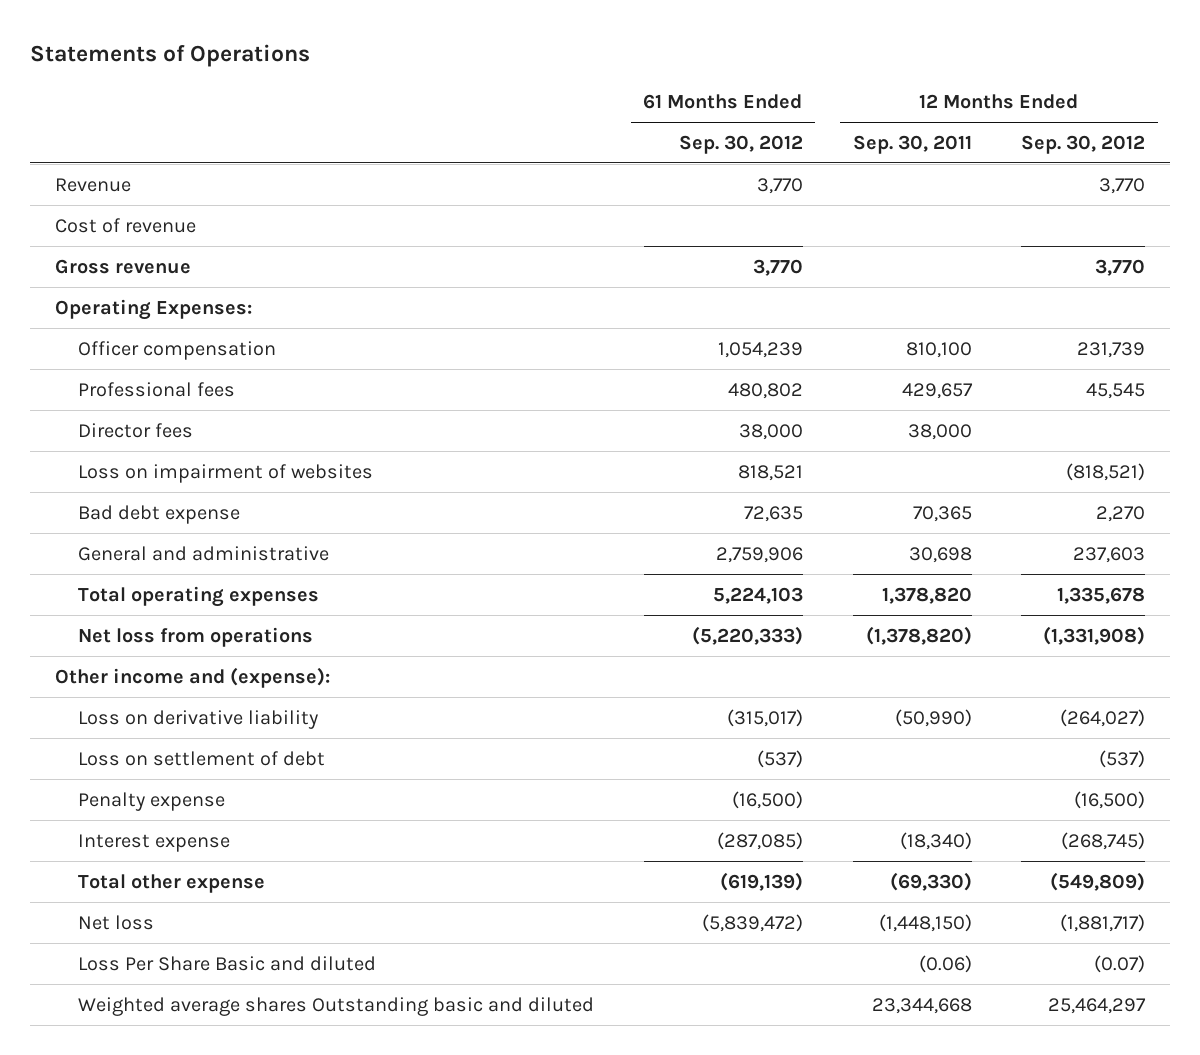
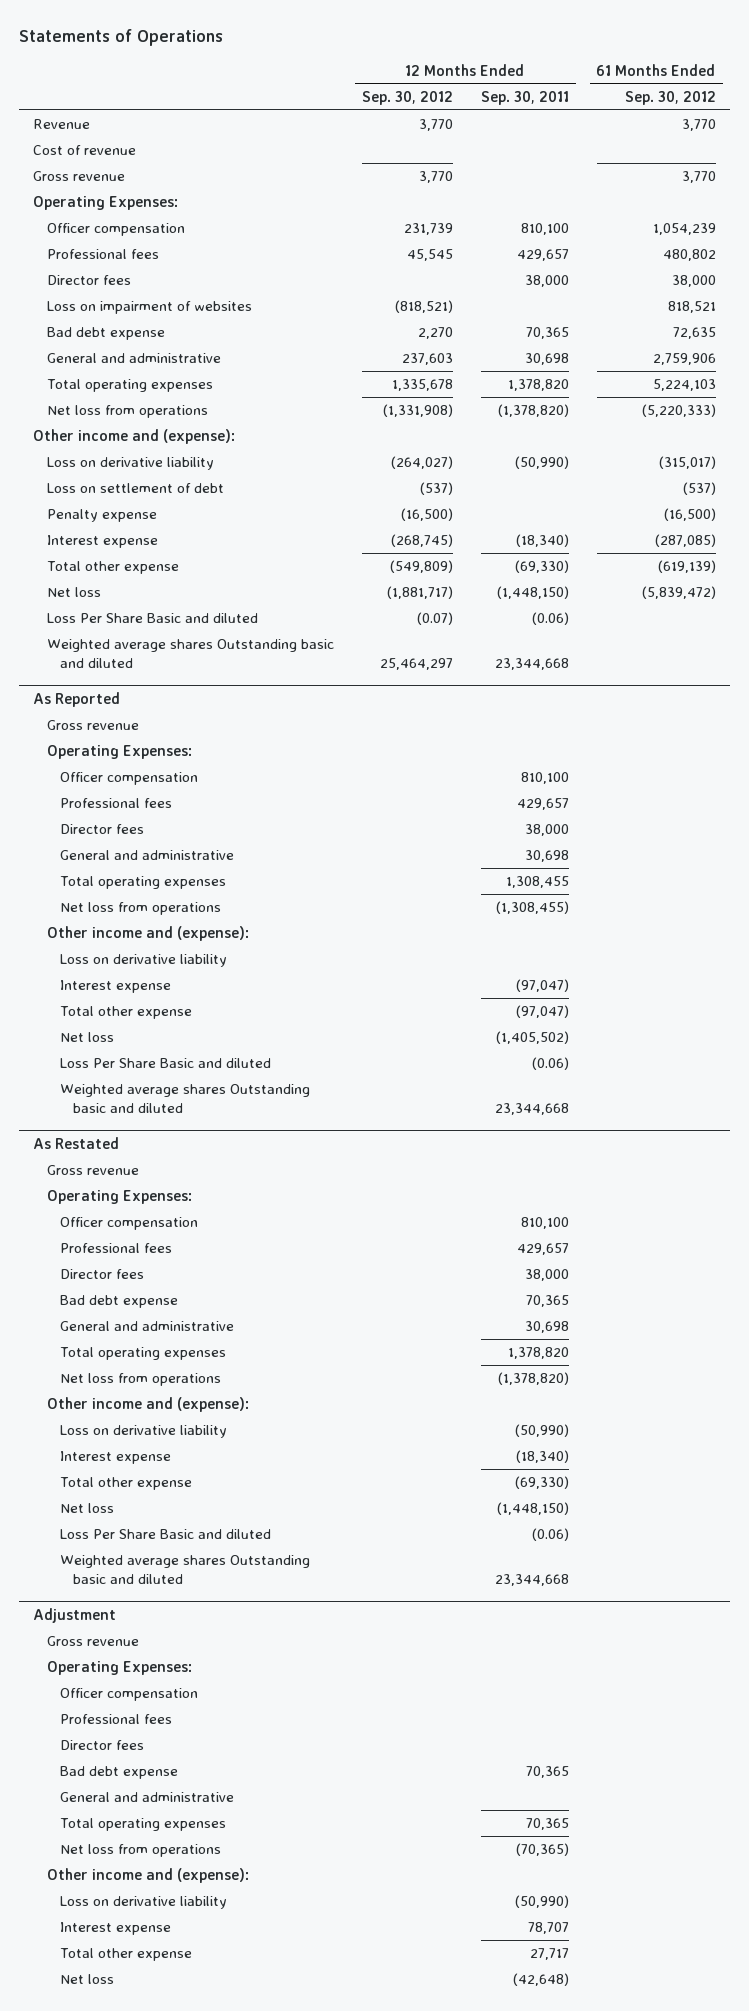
none -> [33,691,121,707] As Reported
none -> [46,720,139,731] Gross revenue
none -> [46,745,192,760] Operating Expenses:
none -> [59,772,198,786] Officer compensation
none -> [59,798,172,809] Professional fees
none -> [59,824,144,835] Director fees
none -> [59,850,234,861] General and administrative
none -> [59,876,226,890] Total operating expenses
none -> [59,902,221,916] Net loss from operations
none -> [46,926,249,942] Other income and (expense):
none -> [59,954,227,968] Loss on derivative liability
none -> [59,980,171,994] Interest expense
none -> [59,1006,192,1020] Total other expense
none -> [59,1032,114,1043] Net loss
none -> [59,1058,271,1069] Loss Per Share Basic and diluted
none -> [59,1084,310,1114] Weighted average shares Outstanding basic and diluted
none -> [33,1136,120,1149] As Restated
none -> [46,1165,139,1176] Gross revenue
none -> [46,1190,192,1205] Operating Expenses:
none -> [59,1217,198,1231] Officer compensation
none -> [59,1243,172,1254] Professional fees
none -> [59,1269,144,1280] Director fees
none -> [59,1295,178,1309] Bad debt expense
none -> [59,1321,234,1332] General and administrative
none -> [59,1347,226,1361] Total operating expenses
none -> [59,1373,221,1387] Net loss from operations
none -> [46,1397,249,1413] Other income and (expense):
none -> [59,1425,227,1439] Loss on derivative liability
none -> [59,1451,171,1465] Interest expense
none -> [59,1477,192,1491] Total other expense
none -> [59,1503,114,1514] Net loss
none -> [59,1529,271,1540] Loss Per Share Basic and diluted
none -> [59,1555,310,1585] Weighted average shares Outstanding basic and diluted
none -> [33,1607,117,1623] Adjustment
none -> [46,1636,139,1647] Gross revenue
none -> [46,1661,192,1676] Operating Expenses:
none -> [59,1688,198,1702] Officer compensation
none -> [59,1714,172,1725] Professional fees
none -> [59,1740,144,1751] Director fees
none -> [59,1766,178,1780] Bad debt expense
none -> [59,1792,234,1803] General and administrative
none -> [59,1818,226,1832] Total operating expenses
none -> [59,1844,221,1858] Net loss from operations
none -> [46,1868,249,1884] Other income and (expense):
none -> [59,1896,227,1910] Loss on derivative liability
none -> [59,1922,171,1936] Interest expense
none -> [59,1948,192,1962] Total other expense
none -> [59,1974,114,1985] Net loss

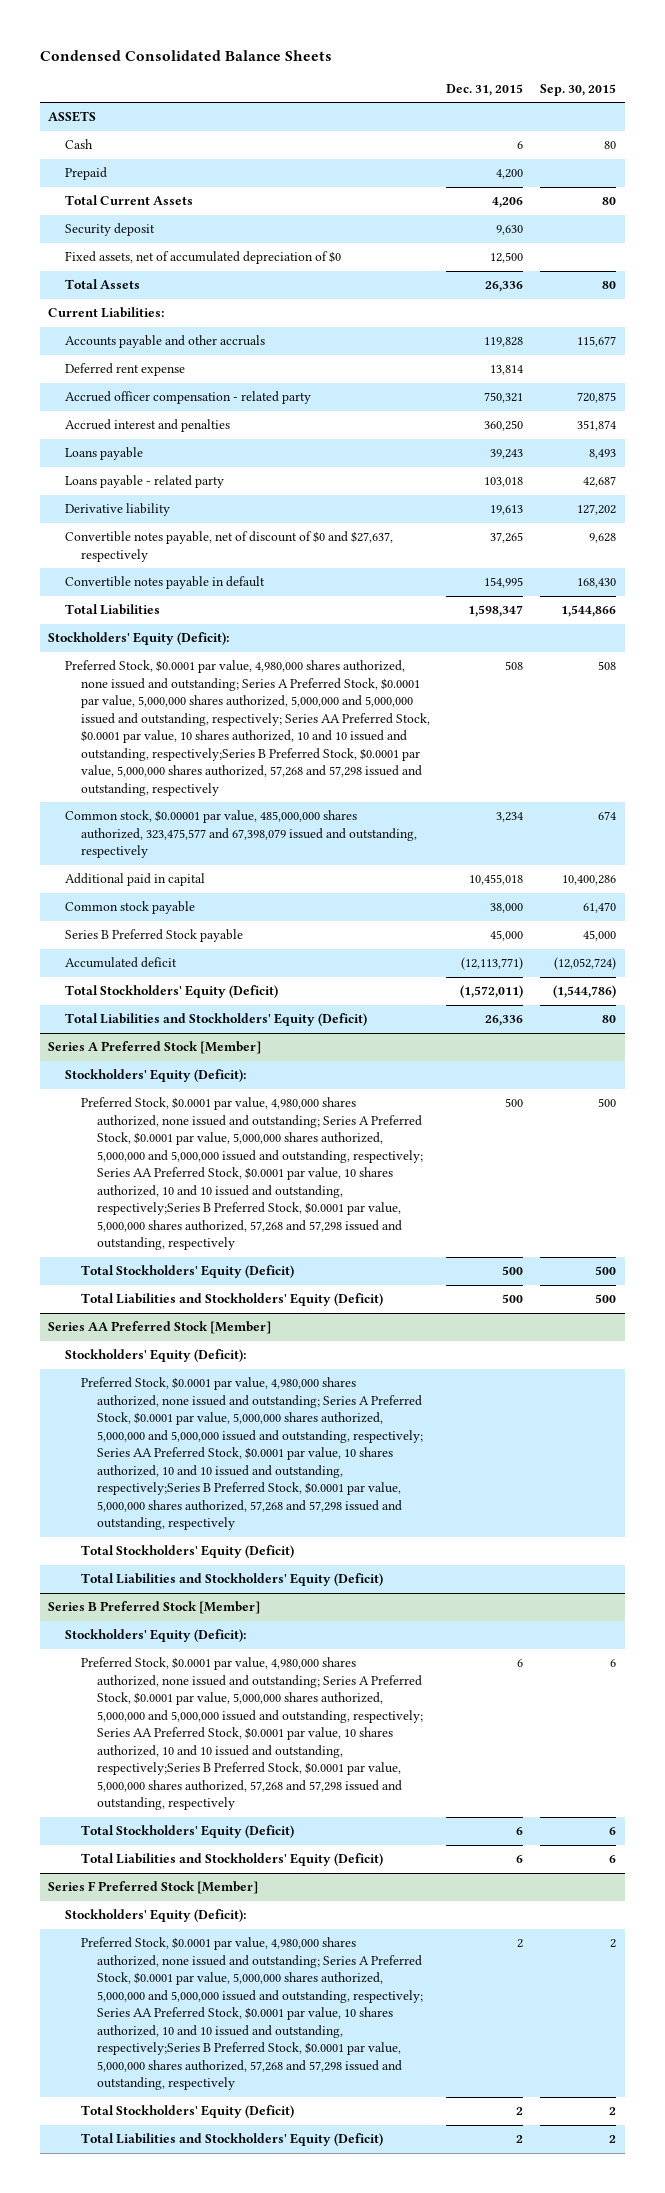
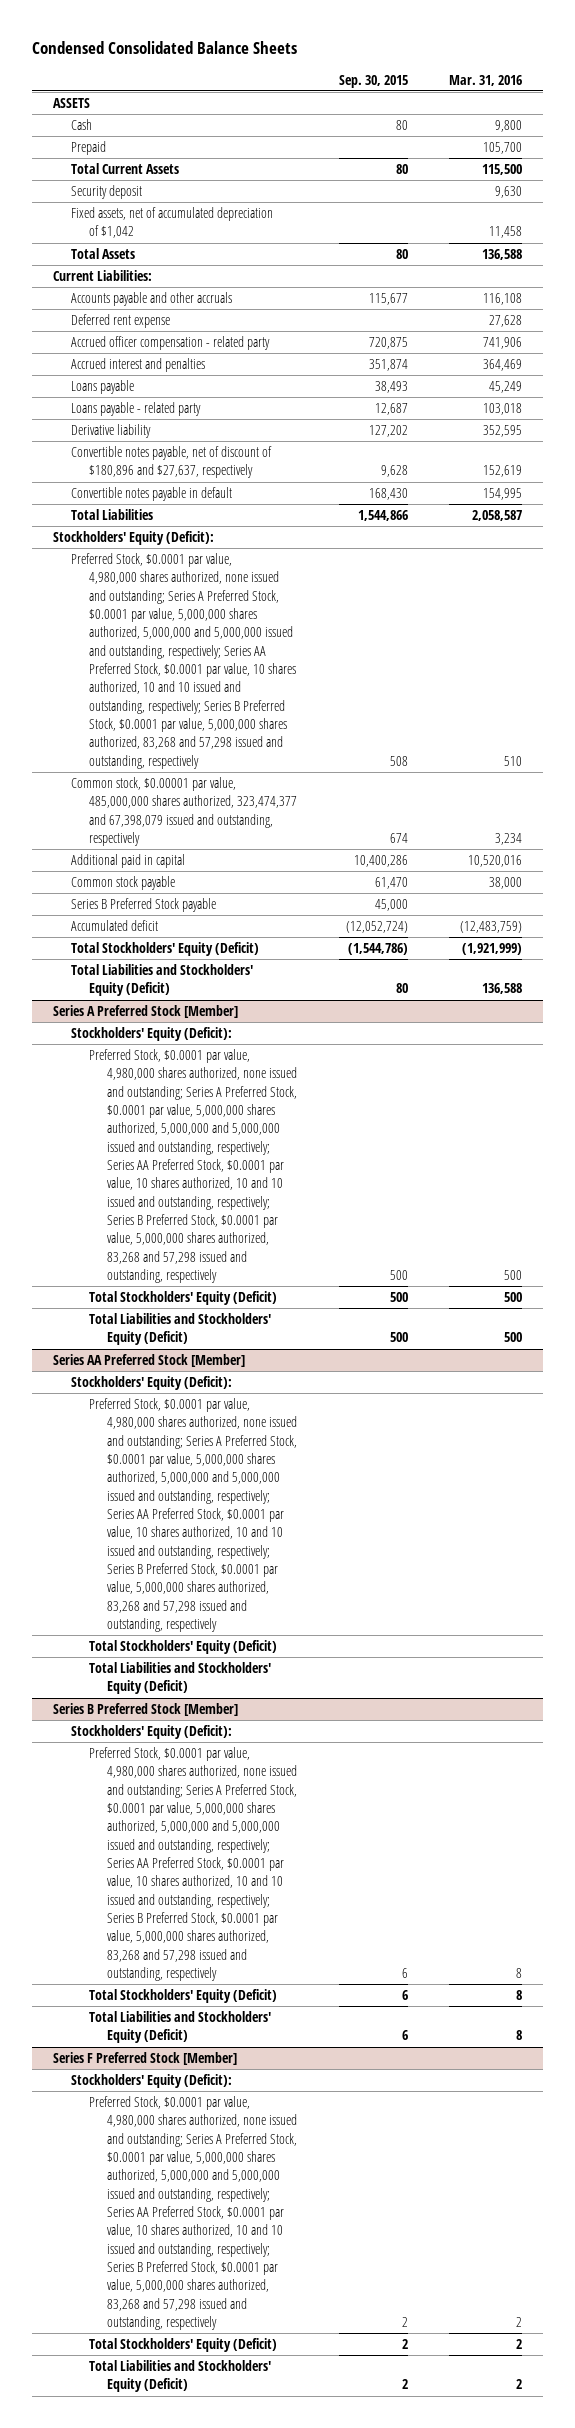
[446,84,524,97] Dec. 31, 2015 -> none
none -> [449,74,523,86] Mar. 31, 2016
[64,251,341,265] Fixed assets, net of accumulated depreciation of $0 -> [71,207,274,239] Fixed assets, net of accumulated depreciation of $1,042
[589,449,617,460] 8,493 -> [374,381,408,394] 38,493
[583,476,617,488] 42,687 -> [374,403,408,416] 12,687
[64,531,393,562] Convertible notes payable, net of discount of $0 and $27,637, respectively -> [71,446,273,479] Convertible notes payable, net of discount of $180,896 and $27,637, respectively
[64,660,430,796] Preferred Stock, $0.0001 par value, 4,980,000 shares authorized, none issued and outstanding; Series A Preferred Stock, $0.0001 par value, 5,000,000 shares authorized, 5,000,000 and 5,000,000 issued and outstanding, respectively; Series AA Preferred Stock, $0.0001 par value, 10 shares authorized, 10 and 10 issued and outstanding, respectively;Series B Preferred Stock, $0.0001 par value, 5,000,000 shares authorized, 57,268 and 57,298 issued and outstanding, respectively -> [71,553,296,769] Preferred Stock, $0.0001 par value, 4,980,000 shares authorized, none issued and outstanding; Series A Preferred Stock, $0.0001 par value, 5,000,000 shares authorized, 5,000,000 and 5,000,000 issued and outstanding, respectively; Series AA Preferred Stock, $0.0001 par value, 10 shares authorized, 10 and 10 issued and outstanding, respectively; Series B Preferred Stock, $0.0001 par value, 5,000,000 shares authorized, 83,268 and 57,298 issued and outstanding, respectively
[64,810,417,859] Common stock, $0.00001 par value, 485,000,000 shares authorized, 323,475,577 and 67,398,079 issued and outstanding, respectively -> [71,777,297,847] Common stock, $0.00001 par value, 485,000,000 shares authorized, 323,474,377 and 67,398,079 issued and outstanding, respectively
[80,1097,423,1251] Preferred Stock, $0.0001 par value, 4,980,000 shares authorized, none issued and outstanding; Series A Preferred Stock, $0.0001 par value, 5,000,000 shares authorized, 5,000,000 and 5,000,000 issued and outstanding, respectively; Series AA Preferred Stock, $0.0001 par value, 10 shares authorized, 10 and 10 issued and outstanding, respectively;Series B Preferred Stock, $0.0001 par value, 5,000,000 shares authorized, 57,268 and 57,298 issued and outstanding, respectively -> [88,1049,297,1283] Preferred Stock, $0.0001 par value, 4,980,000 shares authorized, none issued and outstanding; Series A Preferred Stock, $0.0001 par value, 5,000,000 shares authorized, 5,000,000 and 5,000,000 issued and outstanding, respectively; Series AA Preferred Stock, $0.0001 par value, 10 shares authorized, 10 and 10 issued and outstanding, respectively; Series B Preferred Stock, $0.0001 par value, 5,000,000 shares authorized, 83,268 and 57,298 issued and outstanding, respectively
[80,1377,423,1531] Preferred Stock, $0.0001 par value, 4,980,000 shares authorized, none issued and outstanding; Series A Preferred Stock, $0.0001 par value, 5,000,000 shares authorized, 5,000,000 and 5,000,000 issued and outstanding, respectively; Series AA Preferred Stock, $0.0001 par value, 10 shares authorized, 10 and 10 issued and outstanding, respectively;Series B Preferred Stock, $0.0001 par value, 5,000,000 shares authorized, 57,268 and 57,298 issued and outstanding, respectively -> [88,1398,297,1632] Preferred Stock, $0.0001 par value, 4,980,000 shares authorized, none issued and outstanding; Series A Preferred Stock, $0.0001 par value, 5,000,000 shares authorized, 5,000,000 and 5,000,000 issued and outstanding, respectively; Series AA Preferred Stock, $0.0001 par value, 10 shares authorized, 10 and 10 issued and outstanding, respectively; Series B Preferred Stock, $0.0001 par value, 5,000,000 shares authorized, 83,268 and 57,298 issued and outstanding, respectively
[80,1657,423,1811] Preferred Stock, $0.0001 par value, 4,980,000 shares authorized, none issued and outstanding; Series A Preferred Stock, $0.0001 par value, 5,000,000 shares authorized, 5,000,000 and 5,000,000 issued and outstanding, respectively; Series AA Preferred Stock, $0.0001 par value, 10 shares authorized, 10 and 10 issued and outstanding, respectively;Series B Preferred Stock, $0.0001 par value, 5,000,000 shares authorized, 57,268 and 57,298 issued and outstanding, respectively -> [88,1747,297,1981] Preferred Stock, $0.0001 par value, 4,980,000 shares authorized, none issued and outstanding; Series A Preferred Stock, $0.0001 par value, 5,000,000 shares authorized, 5,000,000 and 5,000,000 issued and outstanding, respectively; Series AA Preferred Stock, $0.0001 par value, 10 shares authorized, 10 and 10 issued and outstanding, respectively; Series B Preferred Stock, $0.0001 par value, 5,000,000 shares authorized, 83,268 and 57,298 issued and outstanding, respectively
[80,1937,423,2091] Preferred Stock, $0.0001 par value, 4,980,000 shares authorized, none issued and outstanding; Series A Preferred Stock, $0.0001 par value, 5,000,000 shares authorized, 5,000,000 and 5,000,000 issued and outstanding, respectively; Series AA Preferred Stock, $0.0001 par value, 10 shares authorized, 10 and 10 issued and outstanding, respectively;Series B Preferred Stock, $0.0001 par value, 5,000,000 shares authorized, 57,268 and 57,298 issued and outstanding, respectively -> [88,2096,297,2330] Preferred Stock, $0.0001 par value, 4,980,000 shares authorized, none issued and outstanding; Series A Preferred Stock, $0.0001 par value, 5,000,000 shares authorized, 5,000,000 and 5,000,000 issued and outstanding, respectively; Series AA Preferred Stock, $0.0001 par value, 10 shares authorized, 10 and 10 issued and outstanding, respectively; Series B Preferred Stock, $0.0001 par value, 5,000,000 shares authorized, 83,268 and 57,298 issued and outstanding, respectively

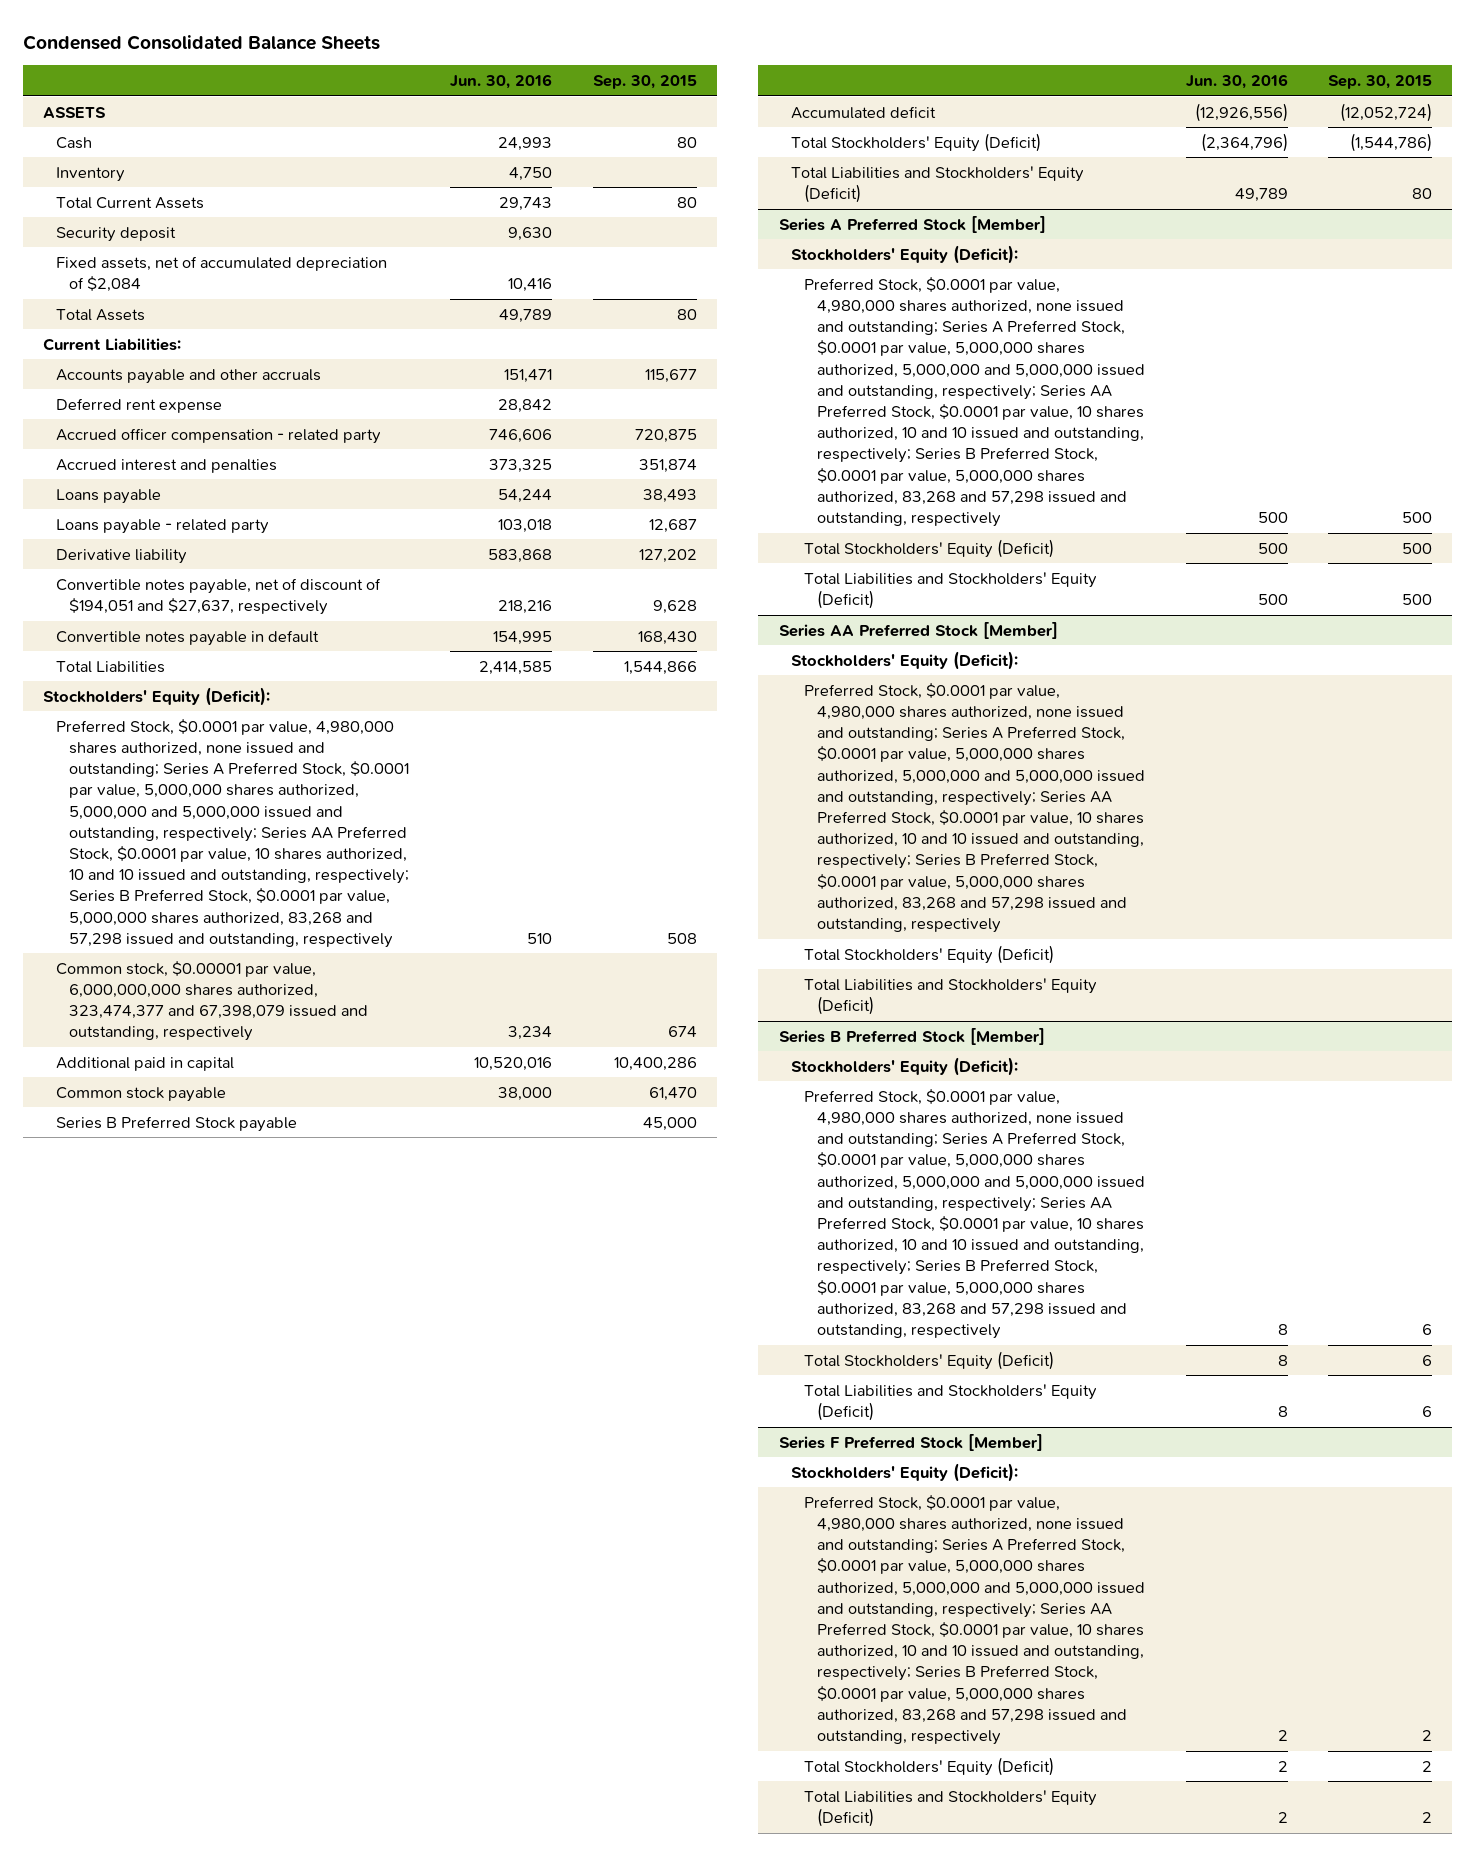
[449,74,523,86] Mar. 31, 2016 -> none
none -> [450,74,553,90] Jun. 30, 2016
[71,141,107,156] Prepaid -> none
none -> [56,166,126,182] Inventory
[71,207,274,239] Fixed assets, net of accumulated depreciation of $1,042 -> [56,255,388,293] Fixed assets, net of accumulated depreciation of $2,084
[71,446,273,479] Convertible notes payable, net of discount of $180,896 and $27,637, respectively -> [56,577,382,616] Convertible notes payable, net of discount of $194,051 and $27,637, respectively
[71,777,297,847] Common stock, $0.00001 par value, 485,000,000 shares authorized, 323,474,377 and 67,398,079 issued and outstanding, respectively -> [56,960,368,1042] Common stock, $0.00001 par value, 6,000,000,000 shares authorized, 323,474,377 and 67,398,079 issued and outstanding, respectively

